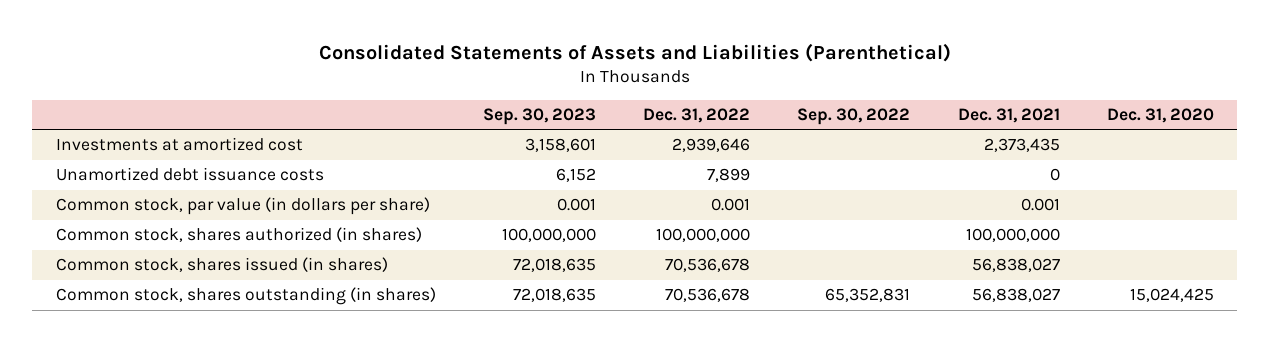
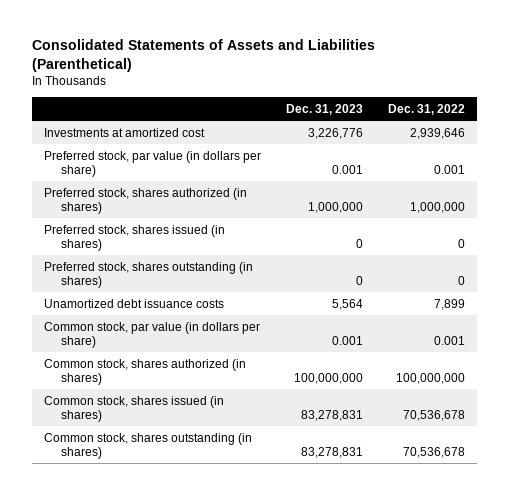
[482,107,596,125] Sep. 30, 2023 -> none
[797,107,911,125] Sep. 30, 2022 -> none
[957,107,1060,123] Dec. 31, 2021 -> none
[1106,107,1214,123] Dec. 31, 2020 -> none
none -> [285,103,363,115] Dec. 31, 2023
none -> [44,150,262,177] Preferred stock, par value (in dollars per share)
none -> [44,187,248,214] Preferred stock, shares authorized (in shares)
none -> [44,224,226,251] Preferred stock, shares issued (in shares)
none -> [44,261,254,288] Preferred stock, shares outstanding (in shares)

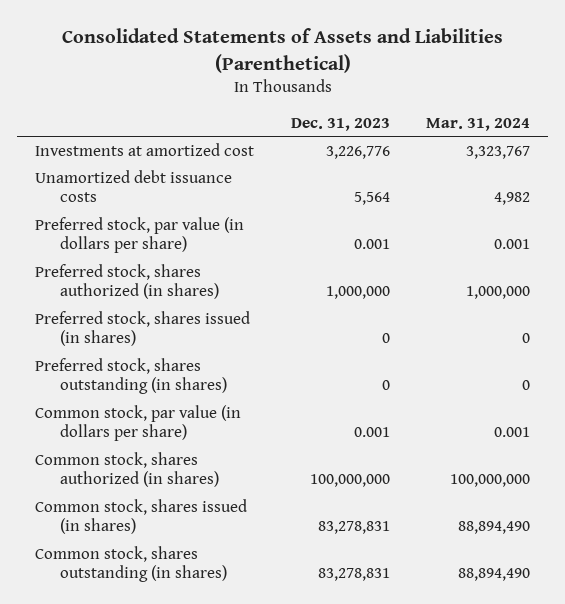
[387,103,465,115] Dec. 31, 2022 -> none
none -> [425,117,530,131] Mar. 31, 2024
[44,298,225,308] Unamortized debt issuance costs -> [35,169,233,203] Unamortized debt issuance costs

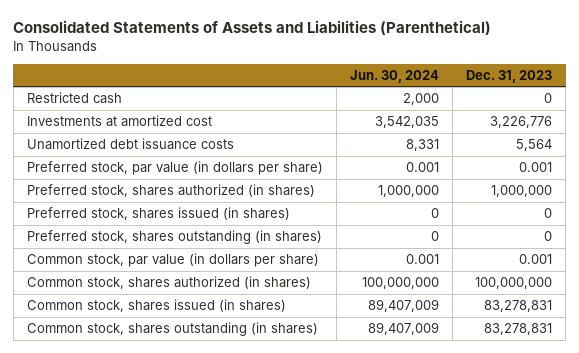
[425,117,530,131] Mar. 31, 2024 -> none
none -> [350,69,440,83] Jun. 30, 2024
none -> [27,92,123,105] Restricted cash

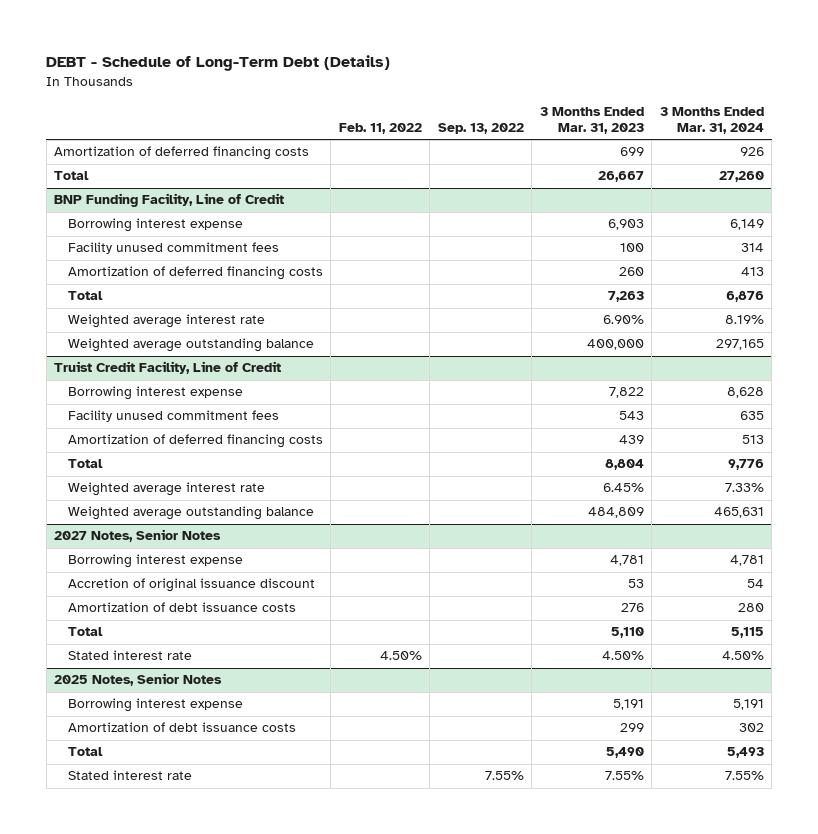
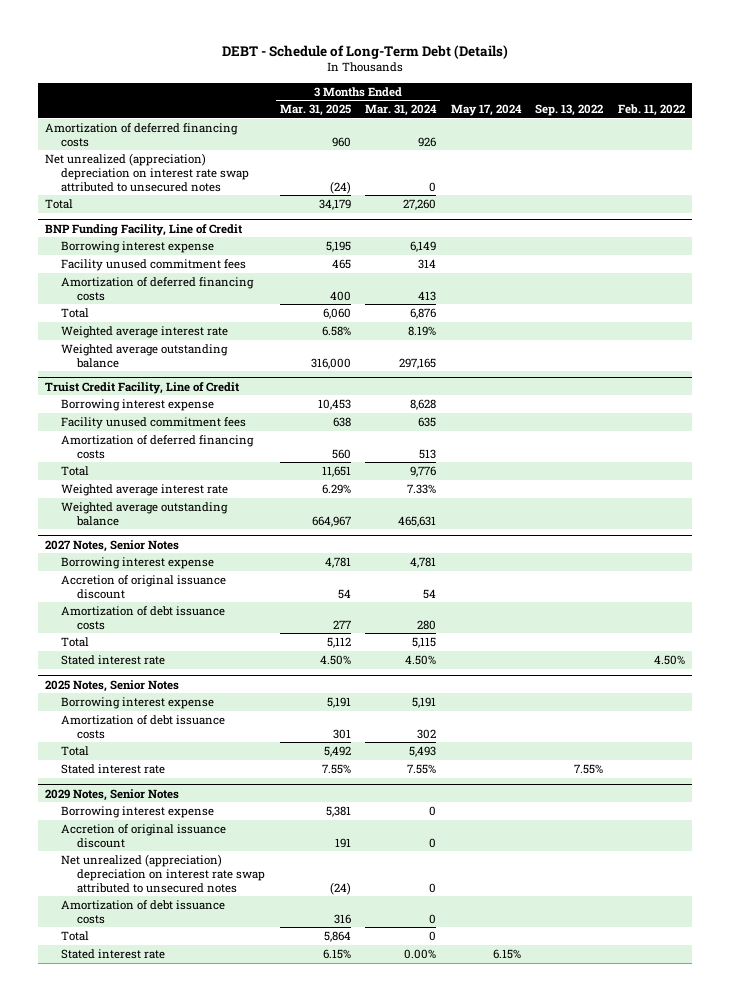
[539,107,644,135] 3 Months Ended Mar. 31, 2023 -> none
none -> [279,104,351,117] Mar. 31, 2025
none -> [450,104,522,117] May 17, 2024
none -> [44,152,250,192] Net unrealized (appreciation) depreciation on interest rate swap attributed to unsecured notes
none -> [44,788,179,801] 2029 Notes, Senior Notes
none -> [61,805,215,818] Borrowing interest expense
none -> [61,823,227,848] Accretion of original issuance discount
none -> [61,853,266,893] Net unrealized (appreciation) depreciation on interest rate swap attributed to unsecured notes
none -> [61,899,226,924] Amortization of debt issuance costs
none -> [61,930,90,941] Total
none -> [61,948,166,959] Stated interest rate

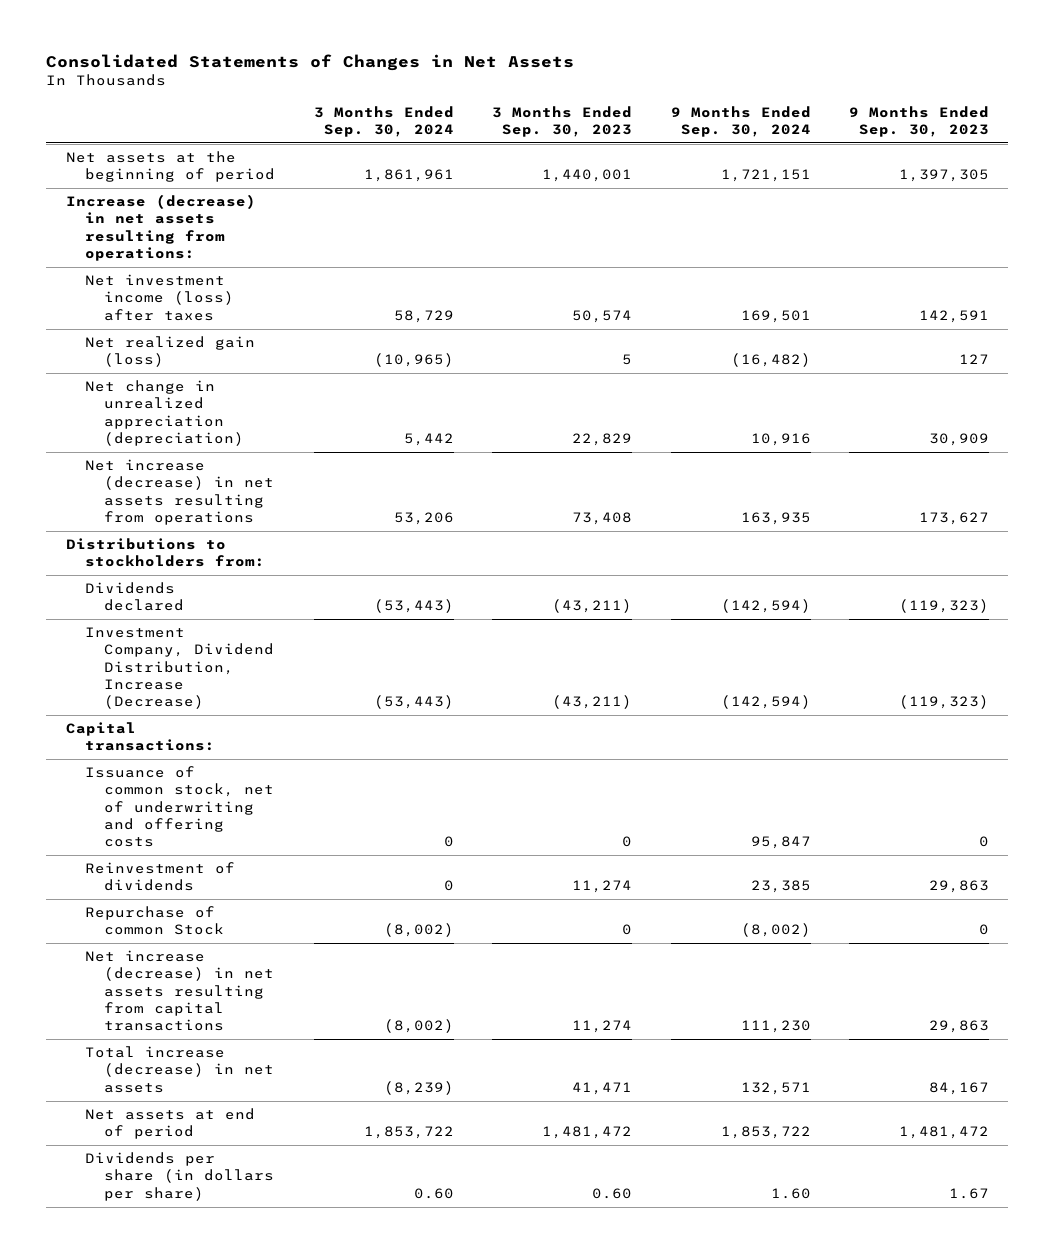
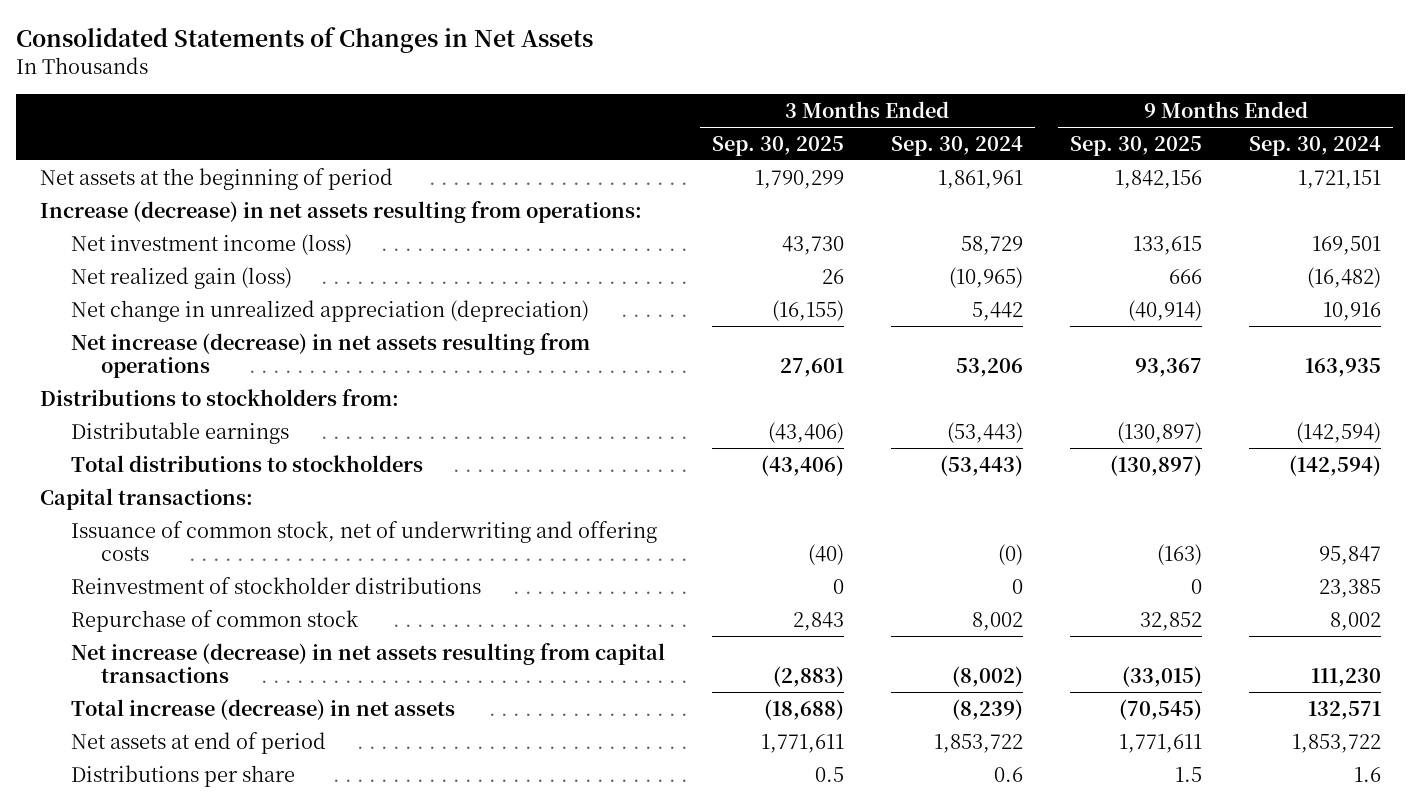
[492,105,633,138] 3 Months Ended Sep. 30, 2023 -> none
[849,105,990,138] 9 Months Ended Sep. 30, 2023 -> none
none -> [711,135,844,156] Sep. 30, 2025
none -> [1070,135,1203,156] Sep. 30, 2025
[85,274,235,321] Net investment income (loss) after taxes -> [70,233,352,255] Net investment income (loss)
[85,582,185,612] Dividends declared -> [70,421,289,444] Distributable earnings
[85,627,275,709] Investment Company, Dividend Distribution, Increase (Decrease) -> [70,454,423,472] Total distributions to stockholders
[443,835,454,847] 0 -> [997,544,1023,566] (0)
[85,862,236,892] Reinvestment of dividends -> [70,576,481,594] Reinvestment of stockholder distributions
[85,906,225,936] Repurchase of common Stock -> [70,609,359,632] Repurchase of common stock
[383,923,454,938] (8,002) -> [971,611,1023,631] 8,002
[740,923,811,938] (8,002) -> [1330,611,1382,631] 8,002
[85,1152,275,1201] Dividends per share (in dollars per share) -> [70,764,295,787] Distributions per share
[413,1187,454,1199] 0.60 -> [993,766,1023,782] 0.6
[770,1187,811,1199] 1.60 -> [1354,766,1382,782] 1.6

